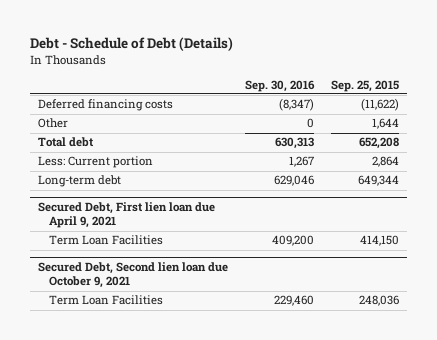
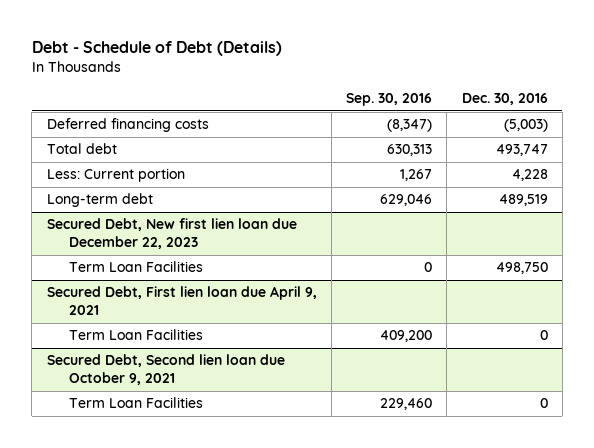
[330,79,399,92] Sep. 25, 2015 -> none
none -> [461,93,548,106] Dec. 30, 2016
[38,118,69,129] Other -> none
none -> [46,218,297,249] Secured Debt, New first lien loan due December 22, 2023
none -> [68,261,203,273] Term Loan Facilities

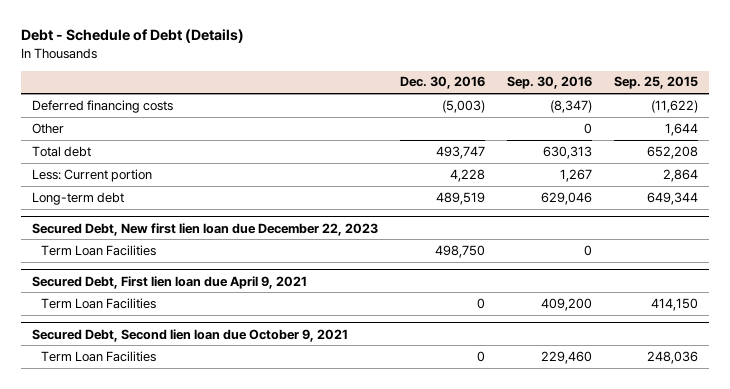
none -> [613,76,698,90] Sep. 25, 2015
none -> [31,122,64,134] Other

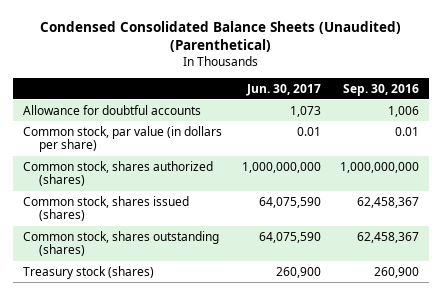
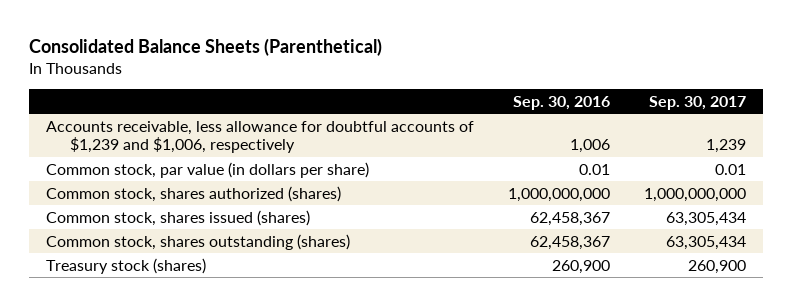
[40,20,402,53] Condensed Consolidated Balance Sheets (Unaudited) (Parenthetical) -> [29,38,383,57] Consolidated Balance Sheets (Parenthetical)
[245,83,321,96] Jun. 30, 2017 -> none
none -> [648,95,746,110] Sep. 30, 2017
[23,104,202,115] Allowance for doubtful accounts -> [46,120,475,154] Accounts receivable, less allowance for doubtful accounts of $1,239 and $1,006, respectively

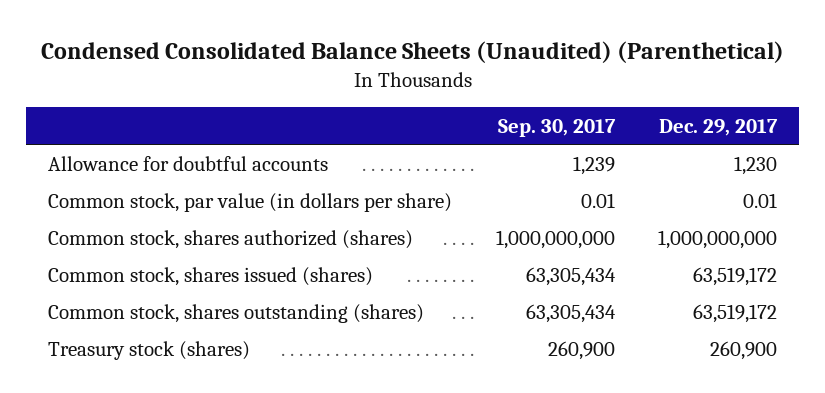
[29,38,383,57] Consolidated Balance Sheets (Parenthetical) -> [40,40,784,63] Condensed Consolidated Balance Sheets (Unaudited) (Parenthetical)
[513,95,611,110] Sep. 30, 2016 -> none
none -> [659,119,779,137] Dec. 29, 2017
[46,120,475,154] Accounts receivable, less allowance for doubtful accounts of $1,239 and $1,006, respectively -> [48,155,329,171] Allowance for doubtful accounts

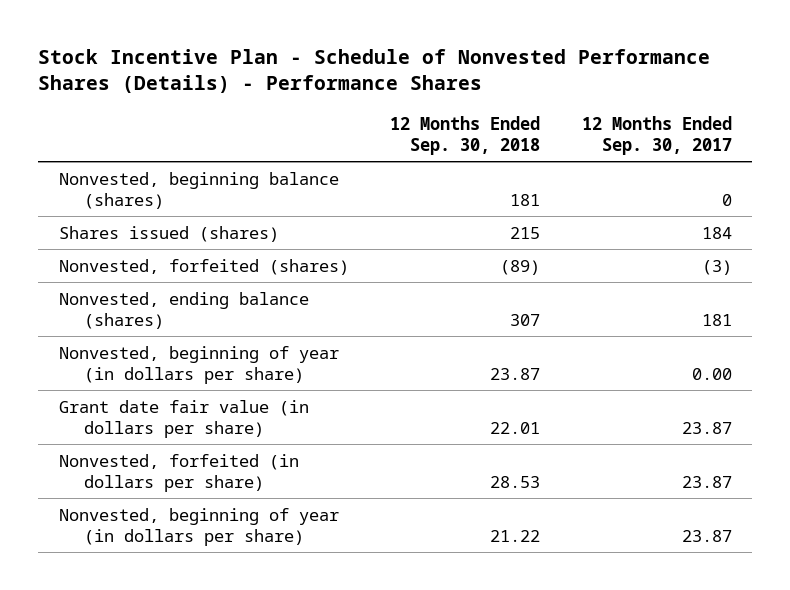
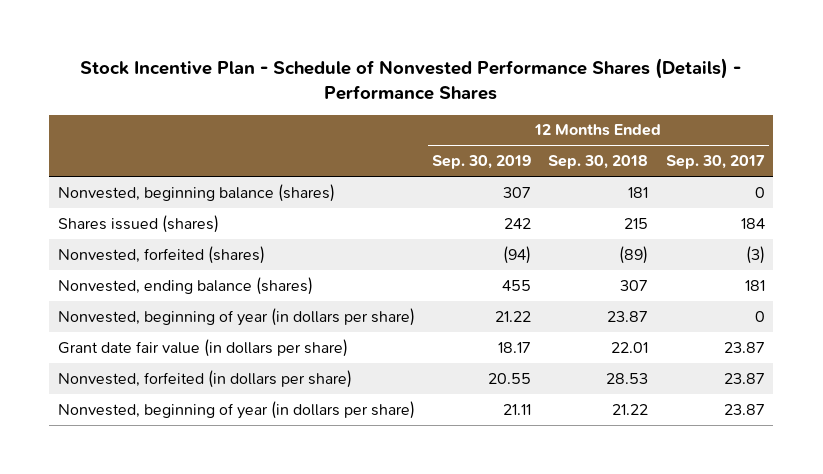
none -> [432,155,532,170] Sep. 30, 2019
[691,367,732,380] 0.00 -> [754,310,765,322] 0

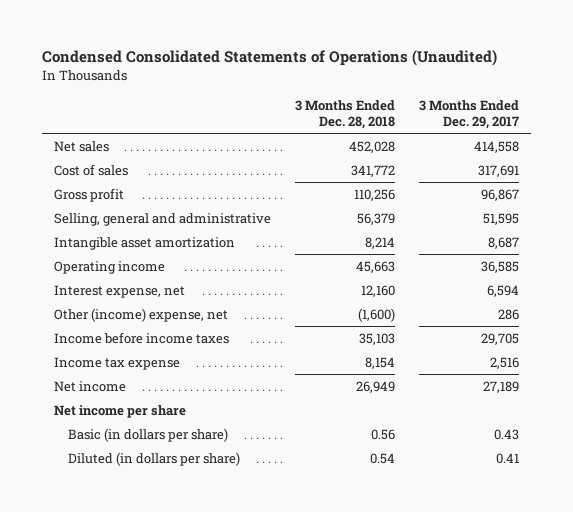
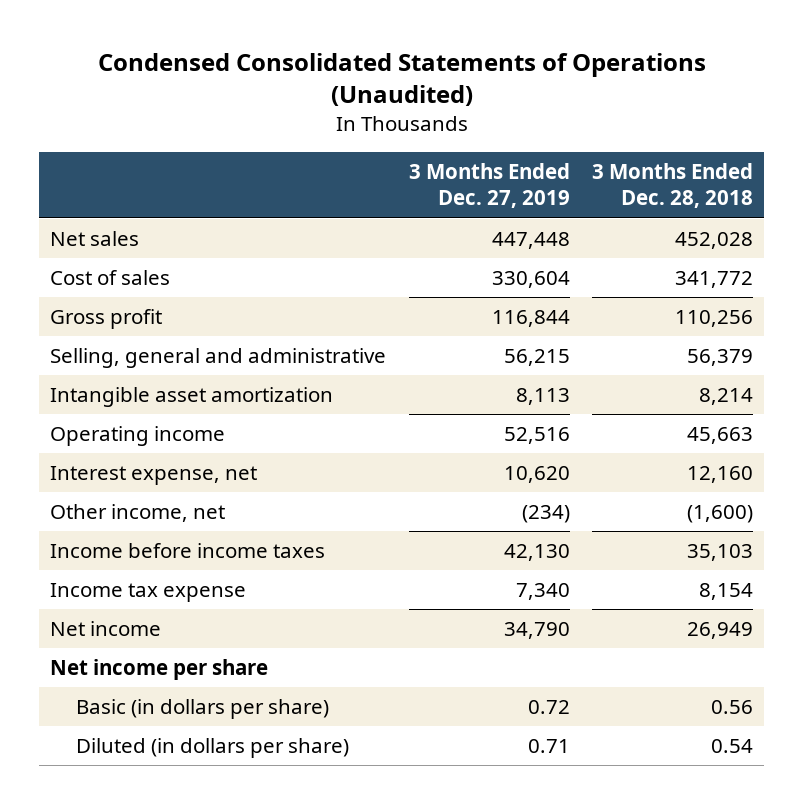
[418,100,519,129] 3 Months Ended Dec. 29, 2017 -> none
none -> [408,162,570,209] 3 Months Ended Dec. 27, 2019
[53,307,228,322] Other (income) expense, net -> [50,504,226,523] Other income, net

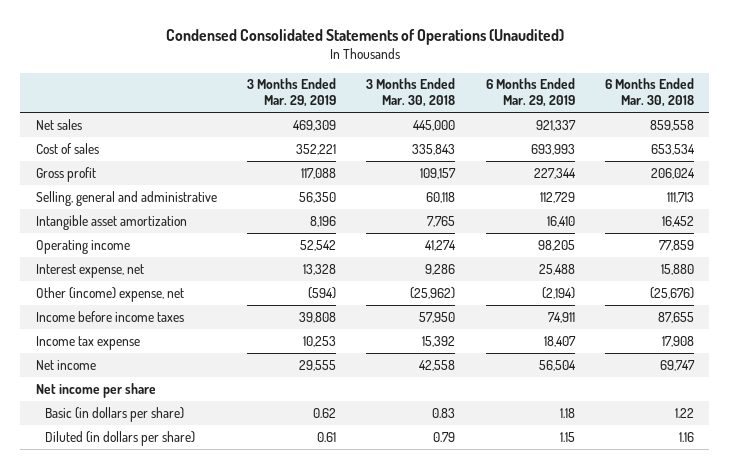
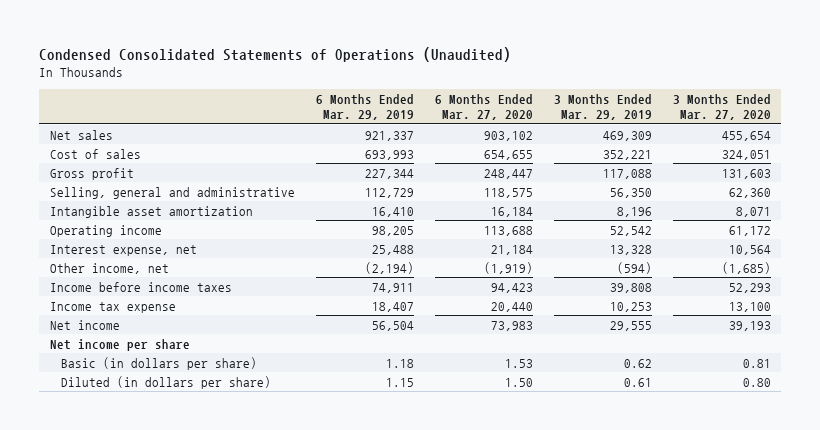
[366,78,456,108] 3 Months Ended Mar. 30, 2018 -> none
[605,78,695,108] 6 Months Ended Mar. 30, 2018 -> none
none -> [434,93,533,121] 6 Months Ended Mar. 27, 2020
none -> [672,93,771,121] 3 Months Ended Mar. 27, 2020
[35,286,184,302] Other (income) expense, net -> [49,262,169,274] Other income, net

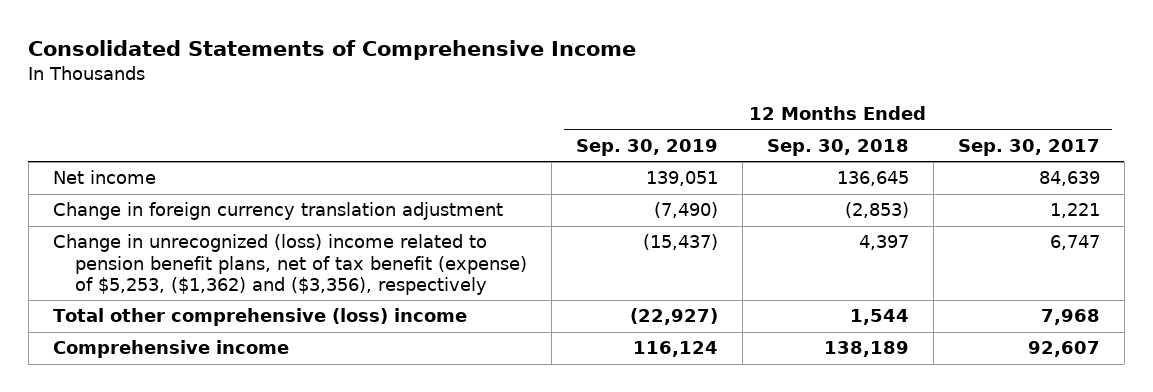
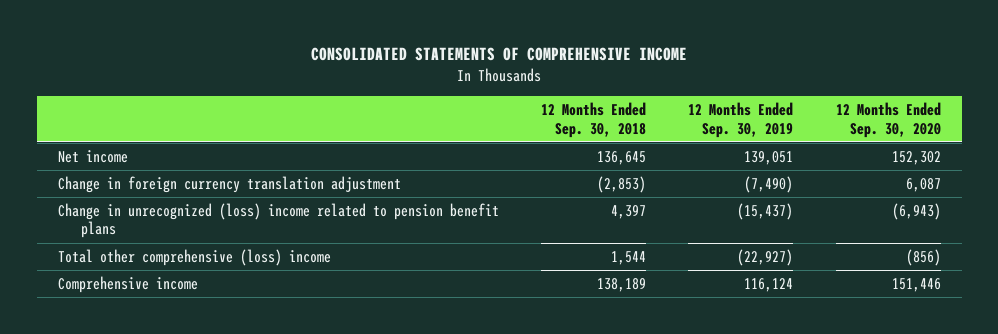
[28,39,637,60] Consolidated Statements of Comprehensive Income -> [311,47,688,62] CONSOLIDATED STATEMENTS OF COMPREHENSIVE INCOME
[957,138,1100,156] Sep. 30, 2017 -> none
none -> [835,101,941,138] 12 Months Ended Sep. 30, 2020
[52,234,528,295] Change in unrecognized (loss) income related to pension benefit plans, net of tax benefit (expense) of $5,253, ($1,362) and ($3,356), respectively -> [57,202,499,239] Change in unrecognized (loss) income related to pension benefit plans

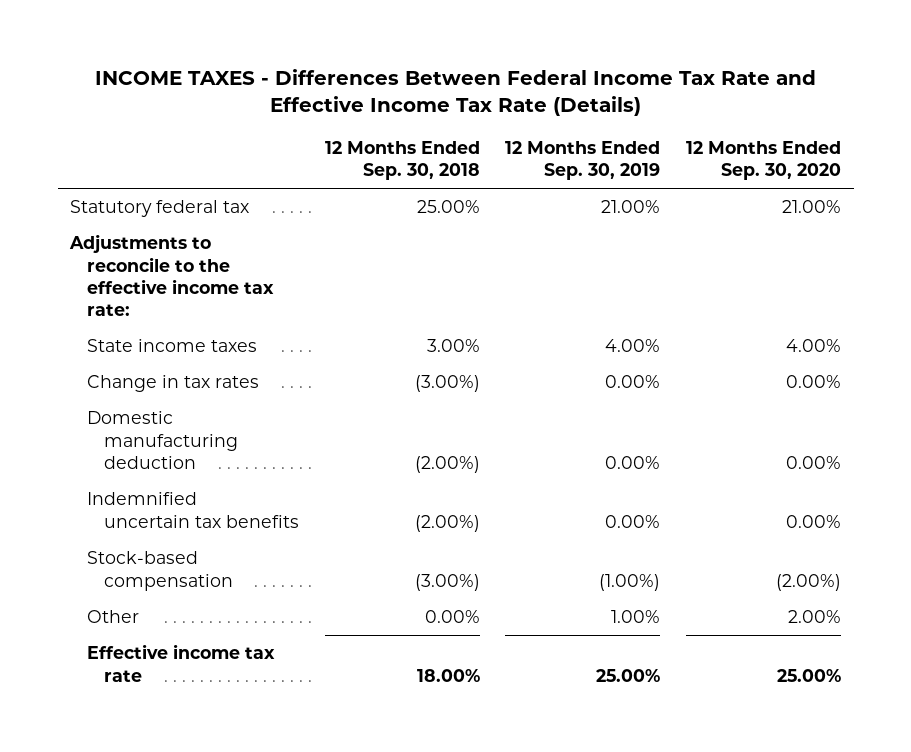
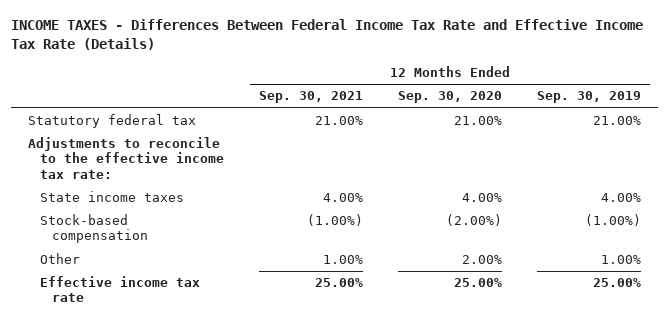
[324,141,480,181] 12 Months Ended Sep. 30, 2018 -> none
none -> [258,91,363,104] Sep. 30, 2021
[87,375,260,393] Change in tax rates -> none
[87,411,238,469] Domestic manufacturing deduction -> none
[87,492,299,528] Indemnified uncertain tax benefits -> none

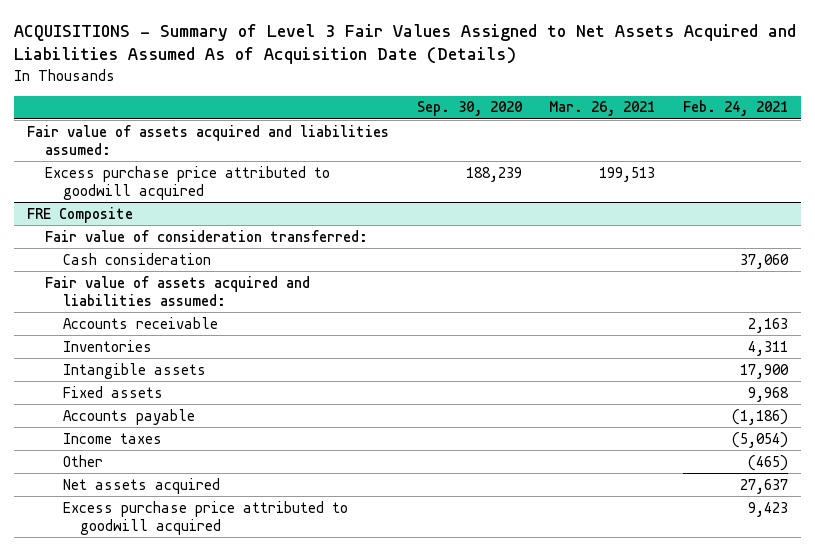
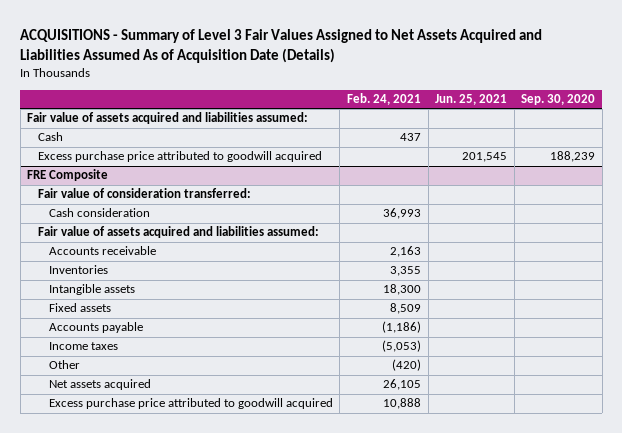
[549,101,656,117] Mar. 26, 2021 -> none
none -> [435,94,508,106] Jun. 25, 2021
none -> [38,132,64,142] Cash
[739,253,789,269] 37,060 -> [383,208,422,220] 36,993
[747,340,788,356] 4,311 -> [390,266,422,277] 3,355
[739,363,789,379] 17,900 -> [383,284,422,296] 18,300
[747,386,789,402] 9,968 -> [390,303,422,315] 8,509
[731,431,788,448] (5,054) -> [382,340,422,353] (5,053)
[747,454,788,471] (465) -> [392,359,422,372] (420)
[739,478,788,494] 27,637 -> [383,379,422,391] 26,105
[747,501,788,517] 9,423 -> [383,398,422,410] 10,888

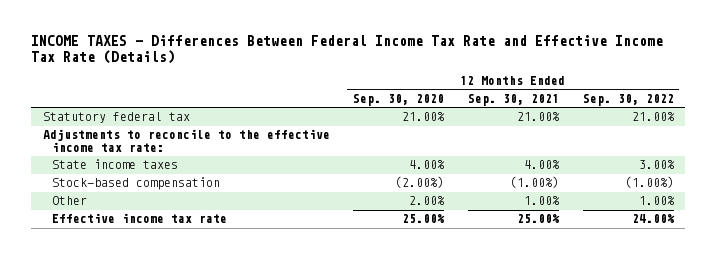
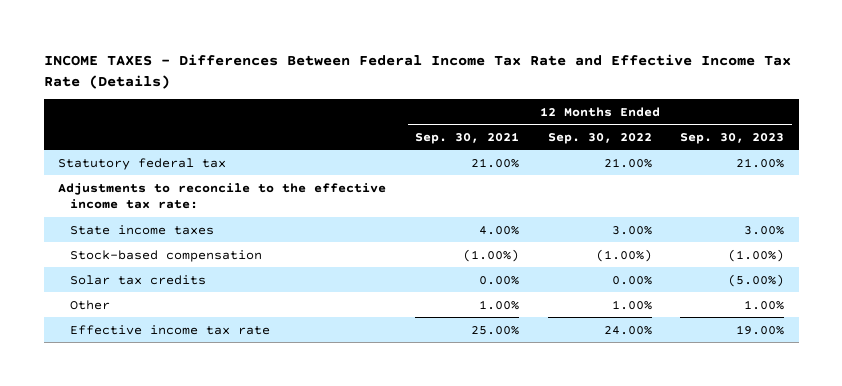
[353,93,445,106] Sep. 30, 2020 -> none
none -> [680,132,785,144] Sep. 30, 2023
none -> [70,274,207,285] Solar tax credits

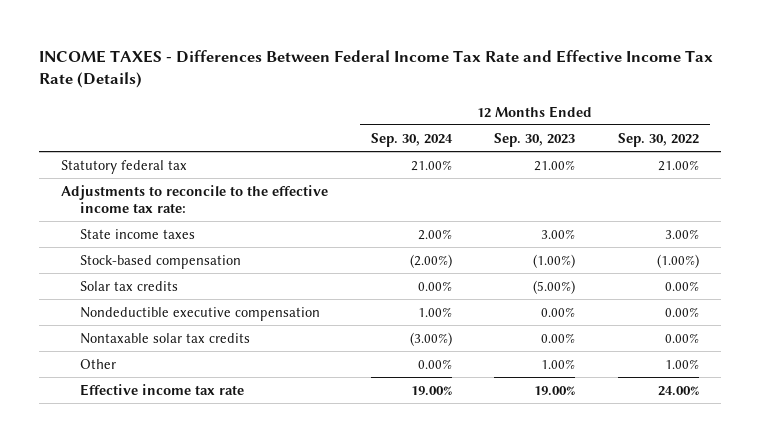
[414,131,519,144] Sep. 30, 2021 -> none
none -> [370,132,453,147] Sep. 30, 2024
none -> [79,306,320,321] Nondeductible executive compensation
none -> [79,332,250,344] Nontaxable solar tax credits

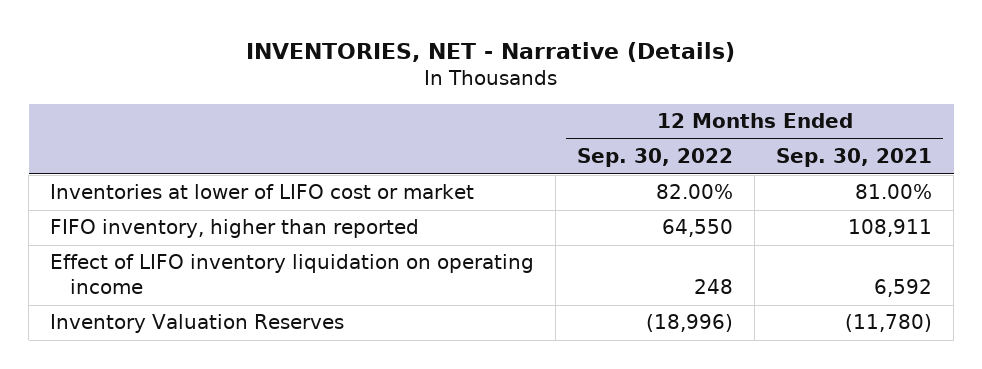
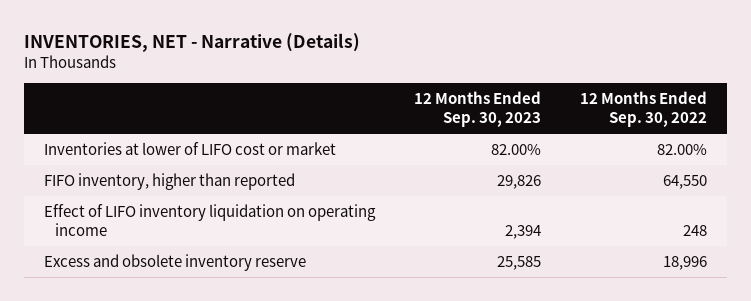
[776,148,933,168] Sep. 30, 2021 -> none
none -> [413,90,541,128] 12 Months Ended Sep. 30, 2023
[50,314,345,334] Inventory Valuation Reserves -> none
none -> [43,253,306,271] Excess and obsolete inventory reserve

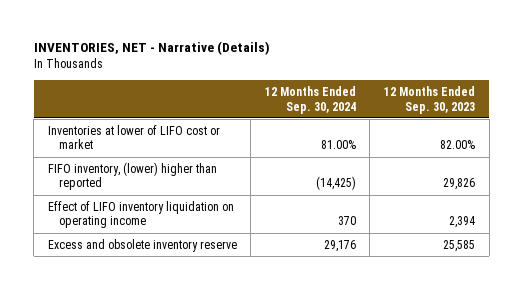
[580,90,708,128] 12 Months Ended Sep. 30, 2022 -> none
none -> [264,86,356,114] 12 Months Ended Sep. 30, 2024
[43,172,295,190] FIFO inventory, higher than reported -> [47,161,217,191] FIFO inventory, (lower) higher than reported

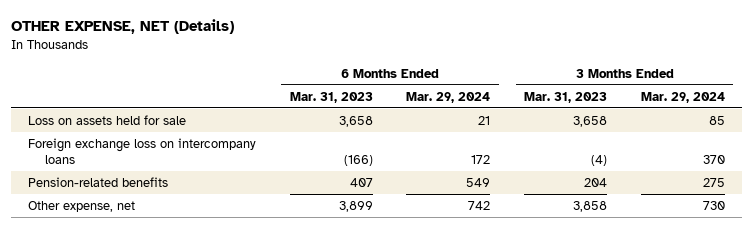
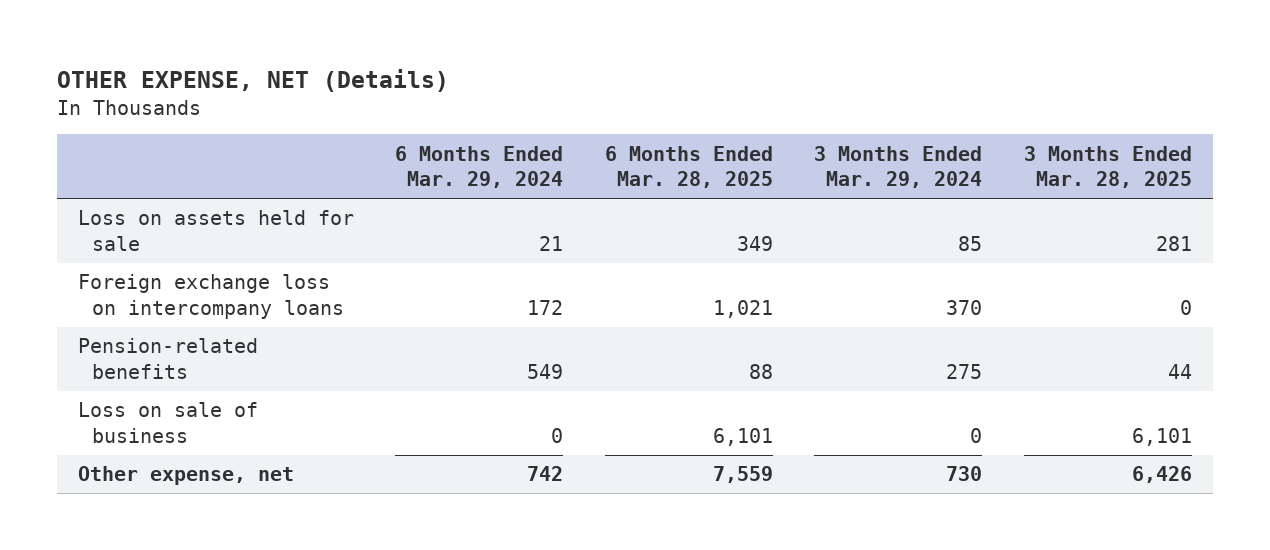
[289,91,373,103] Mar. 31, 2023 -> none
[524,91,608,103] Mar. 31, 2023 -> none
none -> [604,145,773,189] 6 Months Ended Mar. 28, 2025
none -> [1023,145,1192,189] 3 Months Ended Mar. 28, 2025
none -> [77,402,258,443] Loss on sale of business

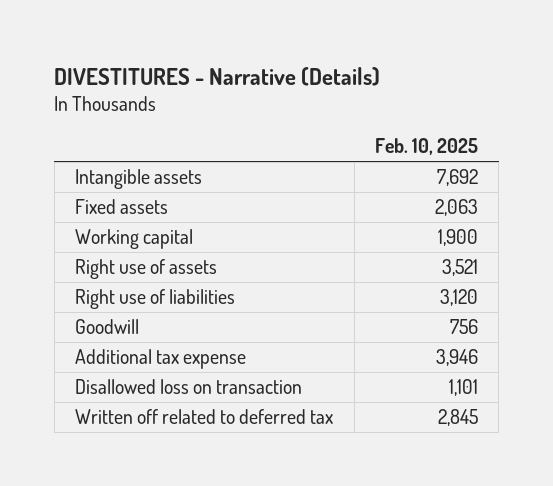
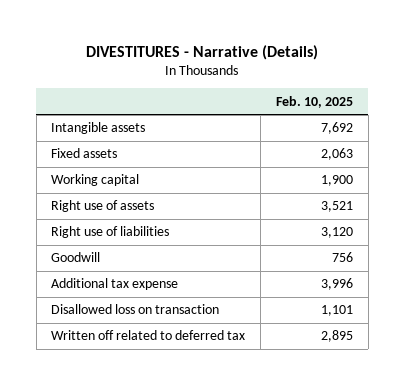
[435,349,478,367] 3,946 -> [321,278,354,291] 3,996
[437,409,478,427] 2,845 -> [321,330,354,343] 2,895

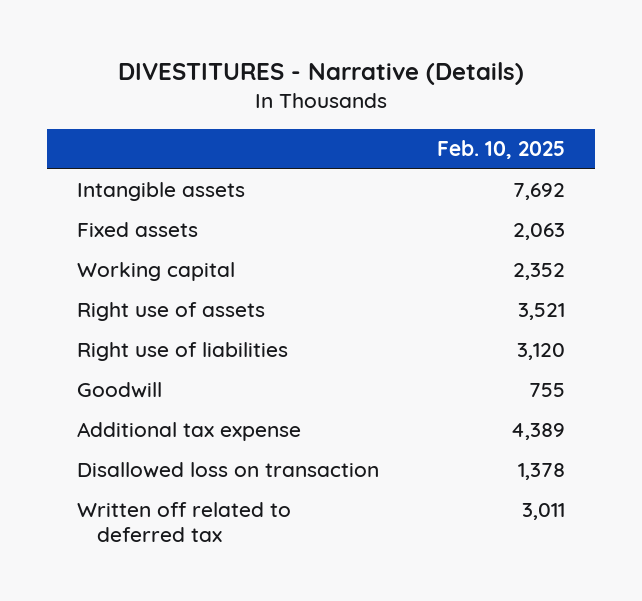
[321,175,354,187] 1,900 -> [513,263,566,281] 2,352
[332,252,354,263] 756 -> [529,383,566,398] 755
[321,278,354,291] 3,996 -> [511,423,566,441] 4,389
[321,305,354,317] 1,101 -> [518,463,566,481] 1,378
[321,330,354,343] 2,895 -> [522,503,566,521] 3,011

